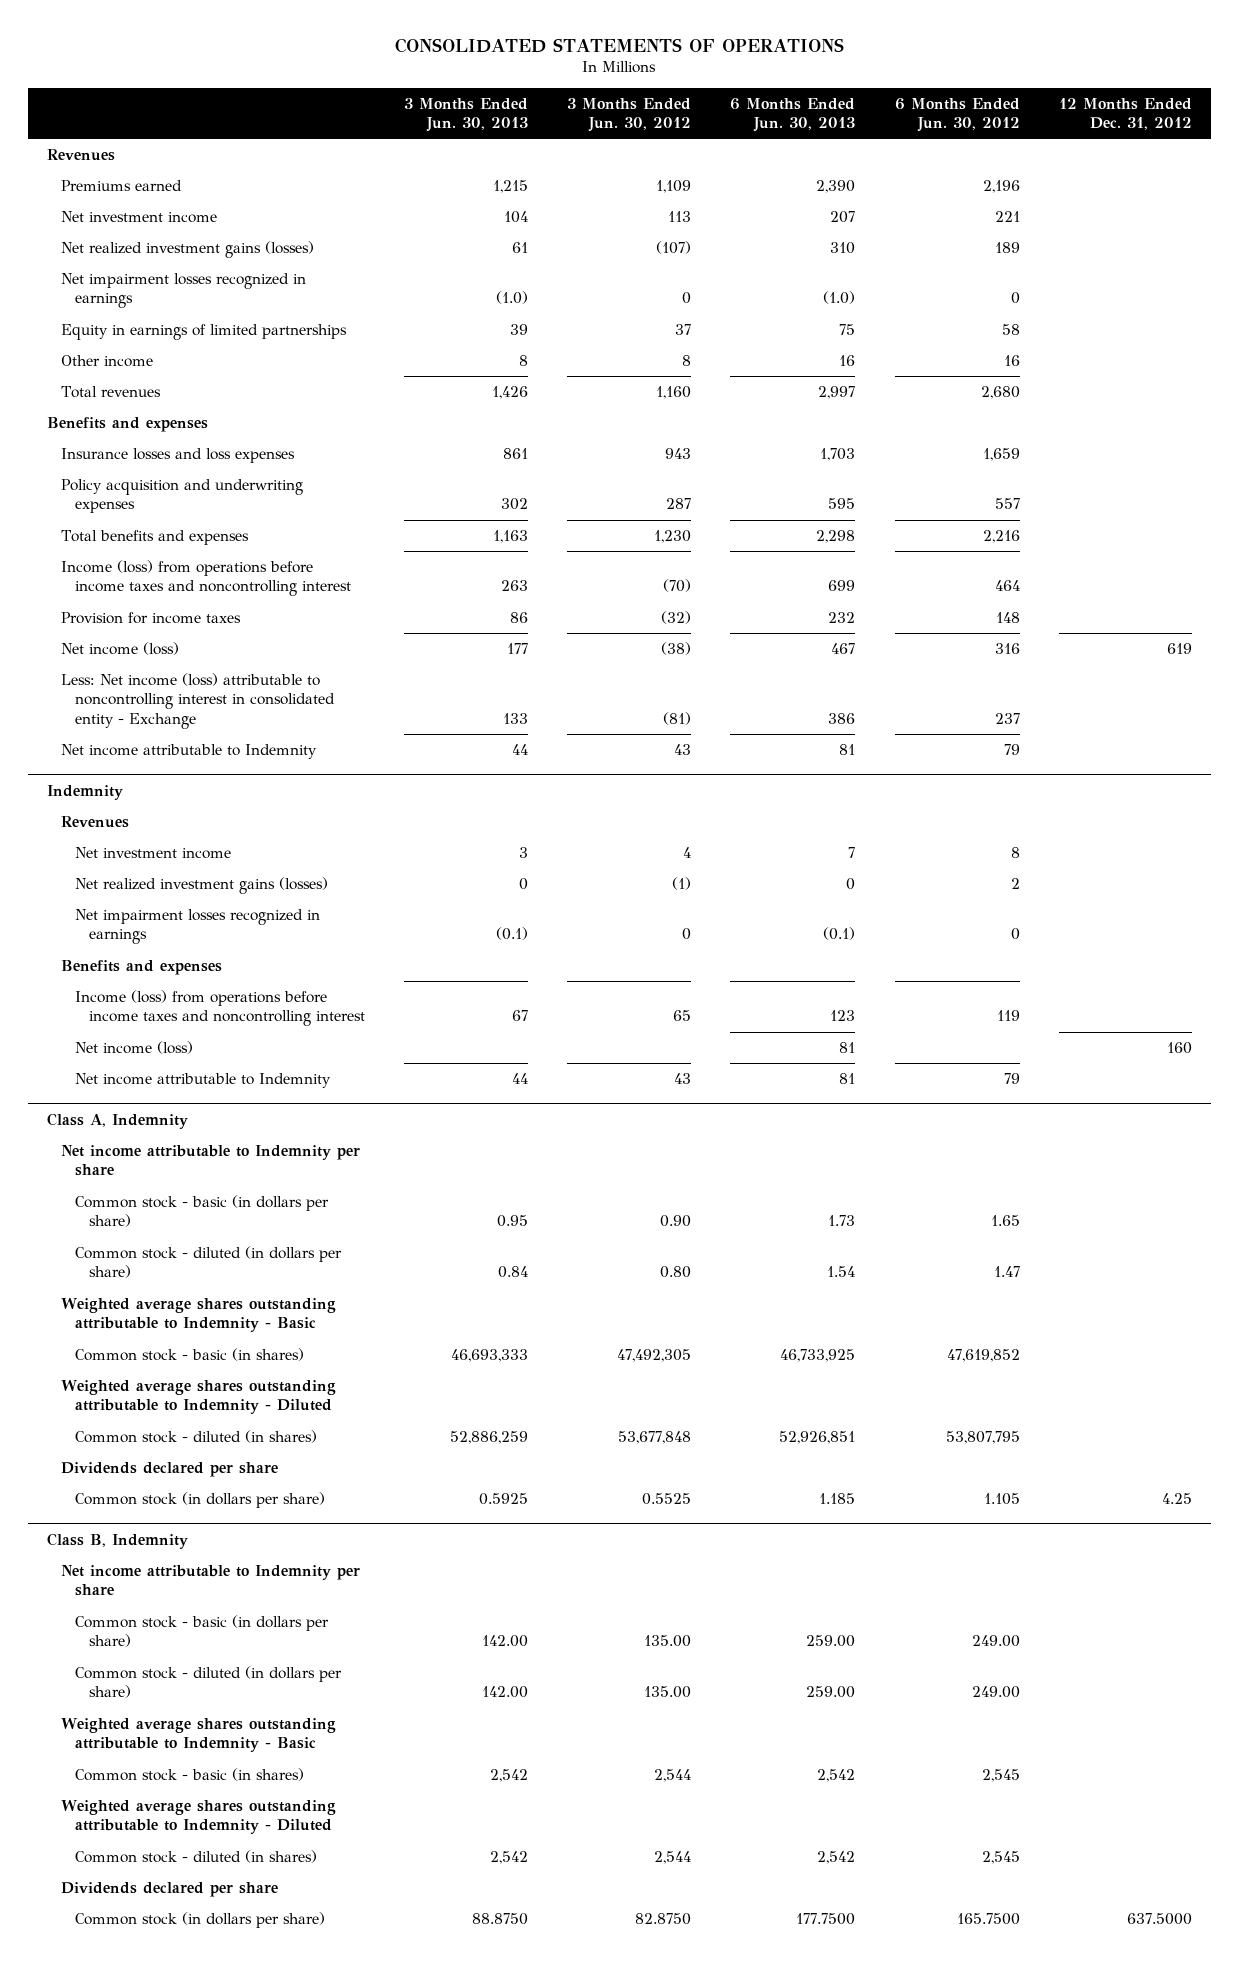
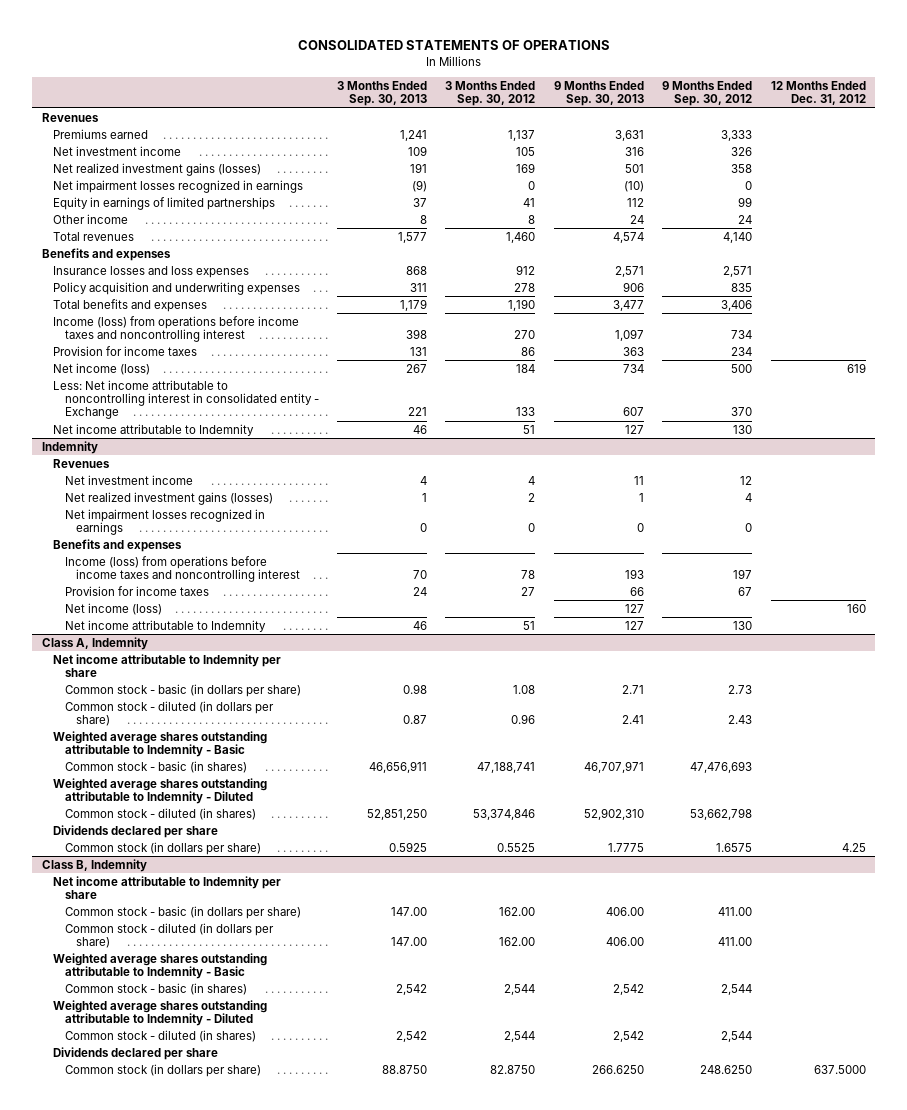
[404,97,529,133] 3 Months Ended Jun. 30, 2013 -> none
[567,97,692,133] 3 Months Ended Jun. 30, 2012 -> none
[730,97,856,133] 6 Months Ended Jun. 30, 2013 -> none
[894,97,1020,133] 6 Months Ended Jun. 30, 2012 -> none
none -> [336,80,427,107] 3 Months Ended Sep. 30, 2013
none -> [445,80,536,107] 3 Months Ended Sep. 30, 2012
none -> [553,80,644,107] 9 Months Ended Sep. 30, 2013
none -> [662,80,753,107] 9 Months Ended Sep. 30, 2012
[61,672,335,729] Less: Net income (loss) attributable to noncontrolling interest in consolidated entity - Exchange -> [53,379,319,420] Less: Net income attributable to noncontrolling interest in consolidated entity - Exchange
none -> [64,585,209,596] Provision for income taxes

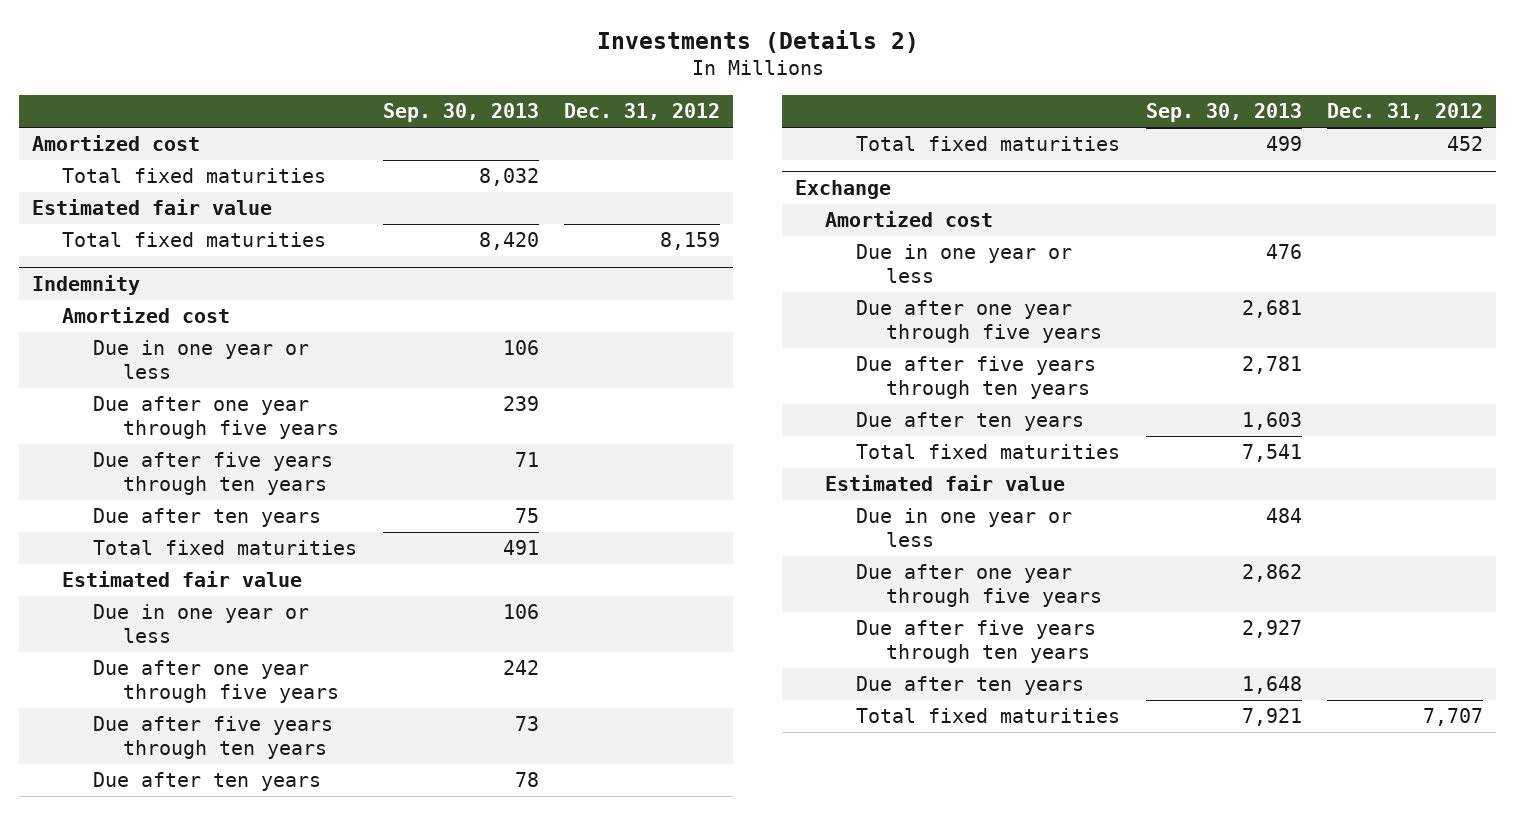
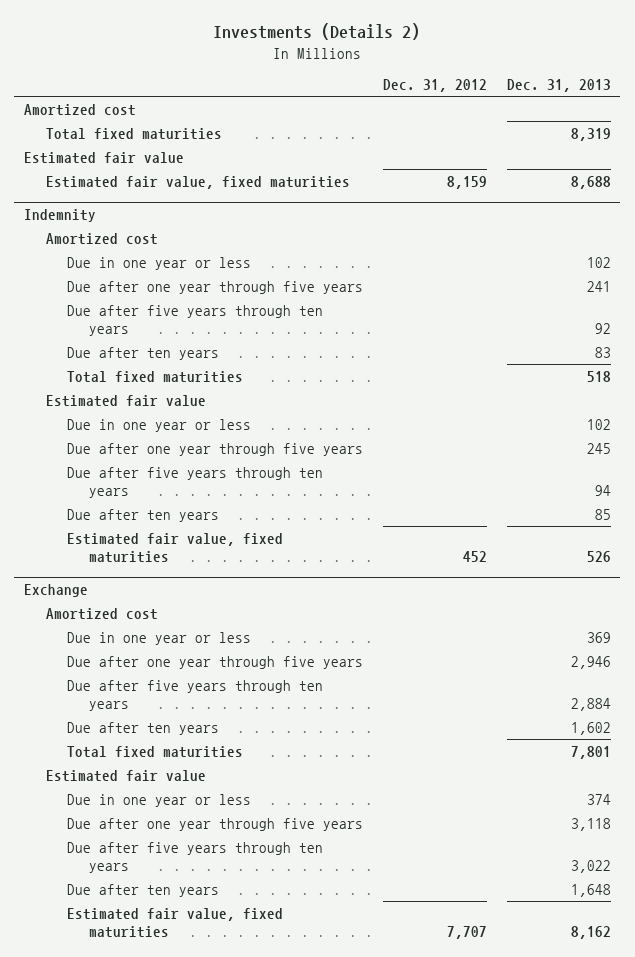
[382,103,539,123] Sep. 30, 2013 -> none
none -> [506,79,611,93] Dec. 31, 2013
[62,232,327,248] Total fixed maturities -> [45,175,350,189] Estimated fair value, fixed maturities
[855,136,1120,152] Total fixed maturities -> [67,532,284,564] Estimated fair value, fixed maturities
[855,708,1120,724] Total fixed maturities -> [67,907,284,939] Estimated fair value, fixed maturities

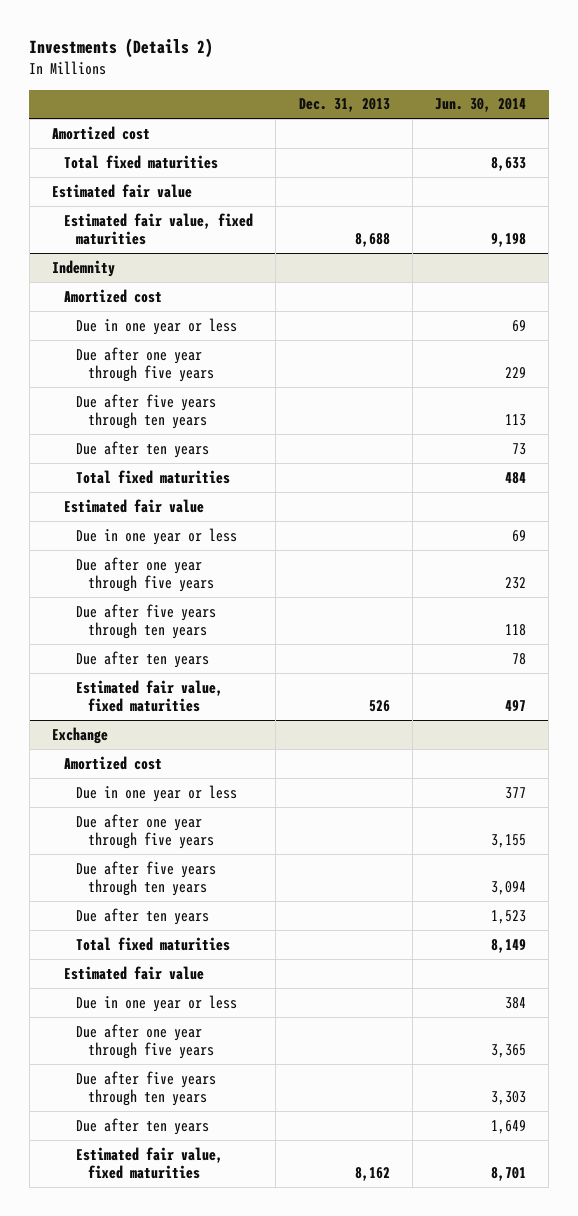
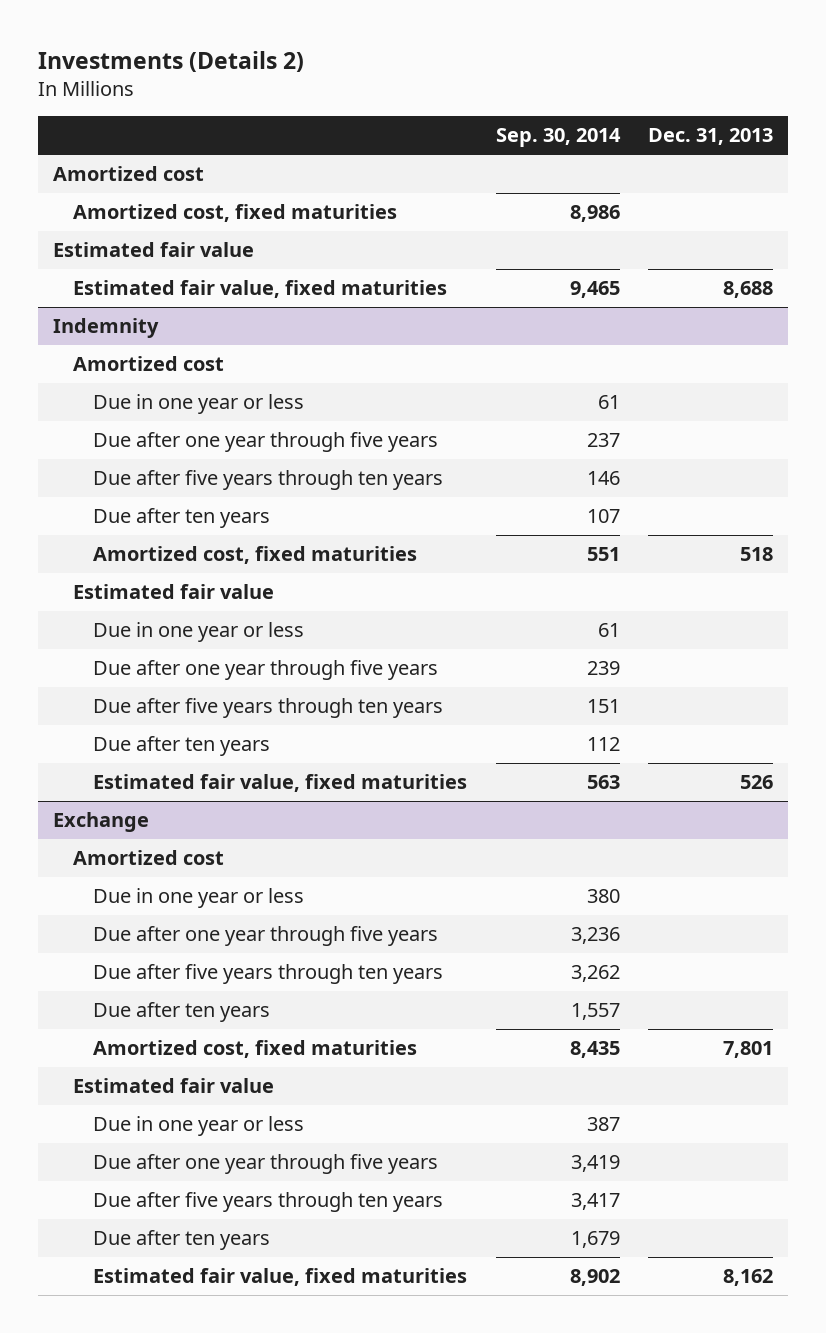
[435,98,527,113] Jun. 30, 2014 -> none
none -> [495,128,621,148] Sep. 30, 2014
[64,154,219,169] Total fixed maturities -> none
none -> [72,204,397,223] Amortized cost, fixed maturities
[76,469,231,484] Total fixed maturities -> none
none -> [92,546,417,565] Amortized cost, fixed maturities
[76,936,231,951] Total fixed maturities -> none
none -> [92,1040,417,1059] Amortized cost, fixed maturities

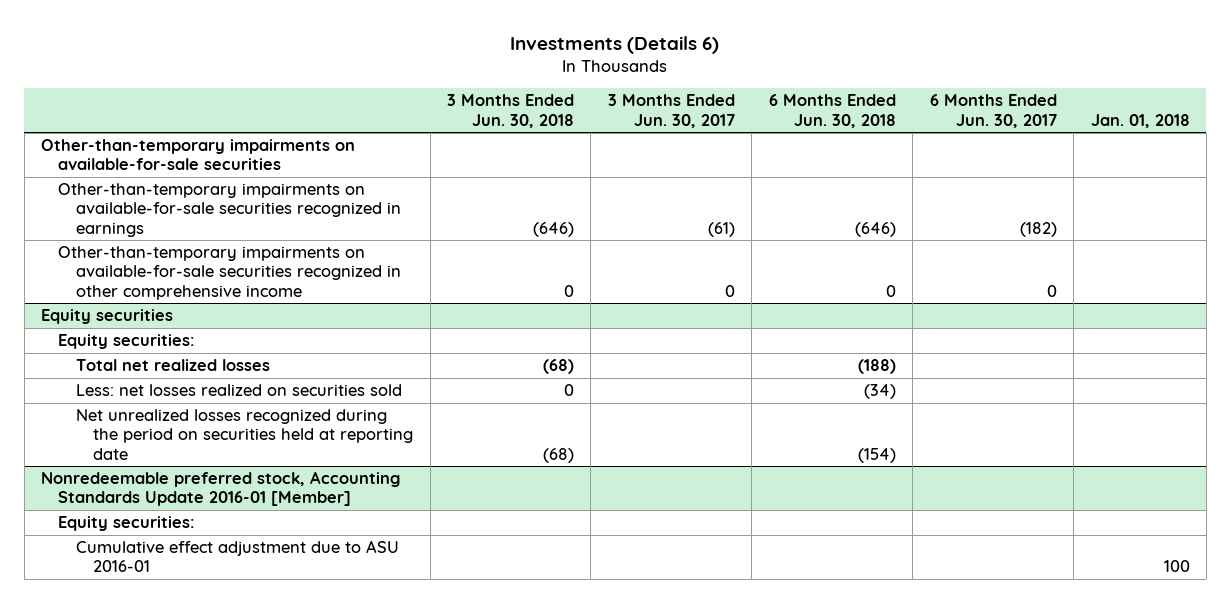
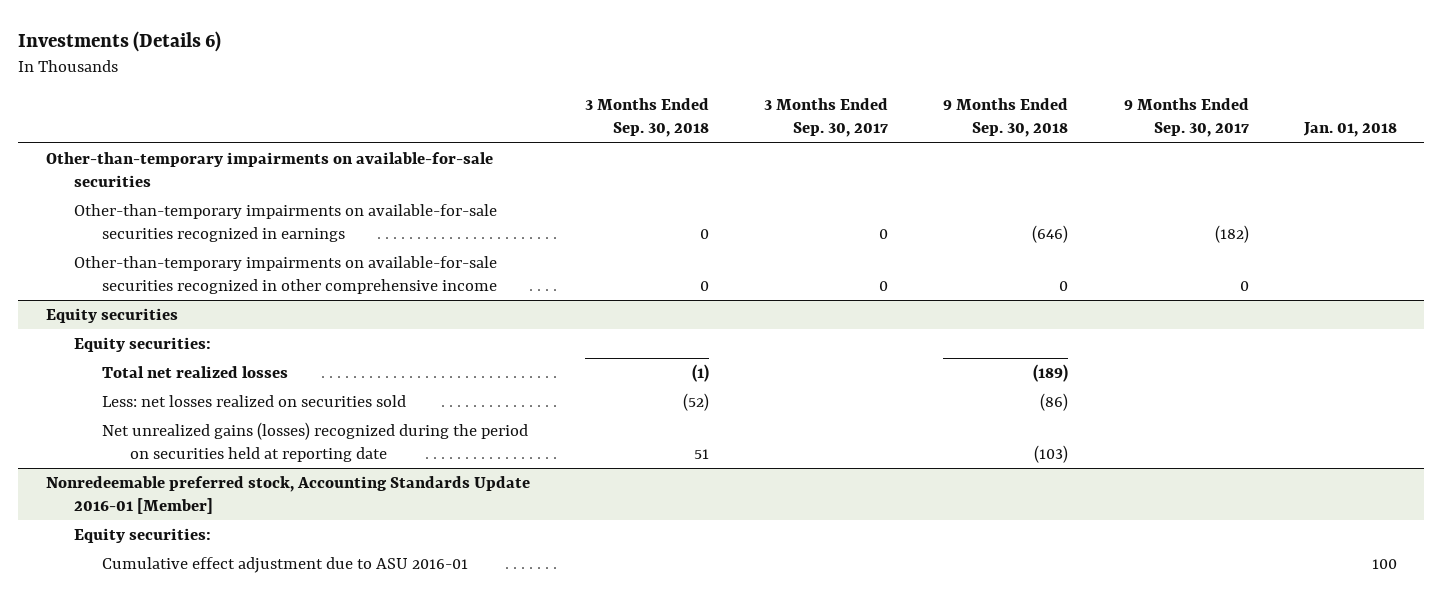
[447,94,575,128] 3 Months Ended Jun. 30, 2018 -> none
[607,94,735,128] 3 Months Ended Jun. 30, 2017 -> none
[768,94,896,128] 6 Months Ended Jun. 30, 2018 -> none
[929,94,1057,128] 6 Months Ended Jun. 30, 2017 -> none
none -> [584,98,709,138] 3 Months Ended Sep. 30, 2018
none -> [764,98,889,138] 3 Months Ended Sep. 30, 2017
none -> [943,98,1069,138] 9 Months Ended Sep. 30, 2018
none -> [1123,98,1249,138] 9 Months Ended Sep. 30, 2017
[75,409,414,460] Net unrealized losses recognized during the period on securities held at reporting date -> [101,421,528,462] Net unrealized gains (losses) recognized during the period on securities held at reporting date

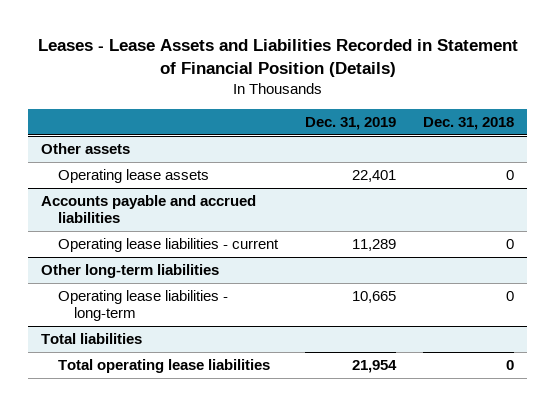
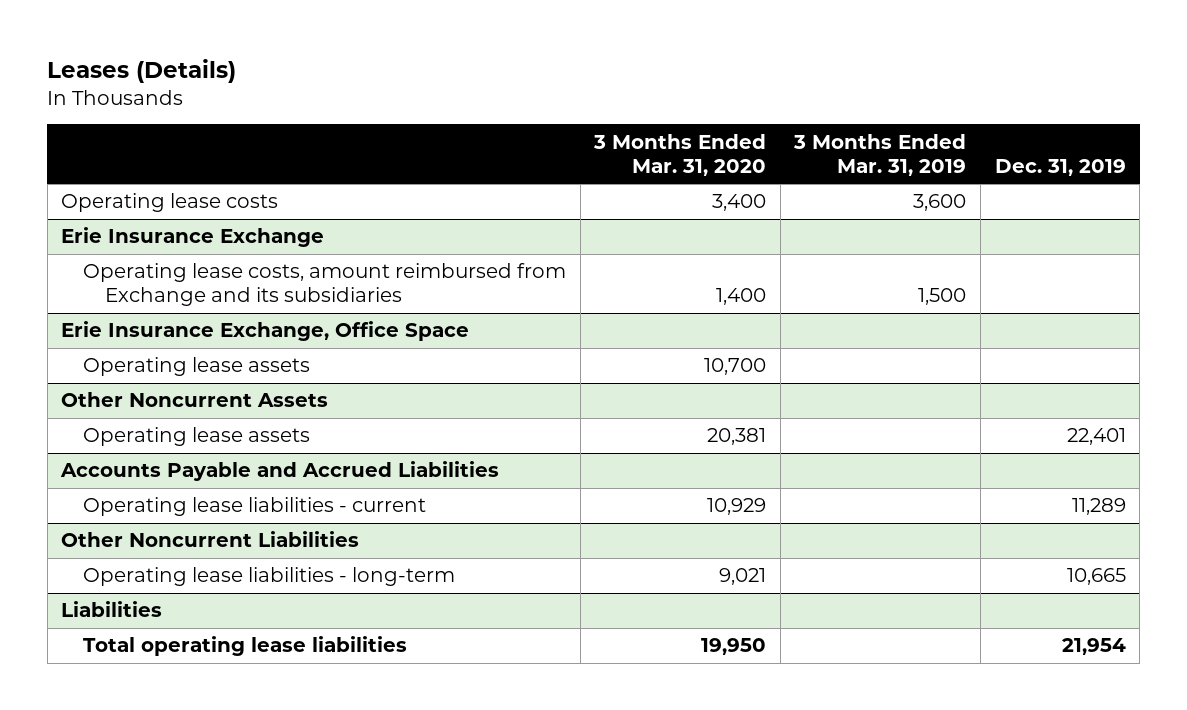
[37,39,518,78] Leases - Lease Assets and Liabilities Recorded in Statement of Financial Position (Details) -> [47,58,237,83] Leases (Details)
[422,116,514,130] Dec. 31, 2018 -> none
none -> [593,133,767,176] 3 Months Ended Mar. 31, 2020
none -> [793,133,967,176] 3 Months Ended Mar. 31, 2019
none -> [61,193,279,213] Operating lease costs
none -> [61,227,325,248] Erie Insurance Exchange
none -> [83,263,567,307] Operating lease costs, amount reimbursed from Exchange and its subsidiaries
none -> [61,321,470,342] Erie Insurance Exchange, Office Space
none -> [83,357,311,377] Operating lease assets
[41,143,131,155] Other assets -> [61,392,329,408] Other Noncurrent Assets
[41,195,257,224] Accounts payable and accrued liabilities -> [60,461,500,482] Accounts Payable and Accrued Liabilities
[41,264,220,279] Other long-term liabilities -> [61,531,360,548] Other Noncurrent Liabilities
[41,333,143,345] Total liabilities -> [61,601,163,618] Liabilities

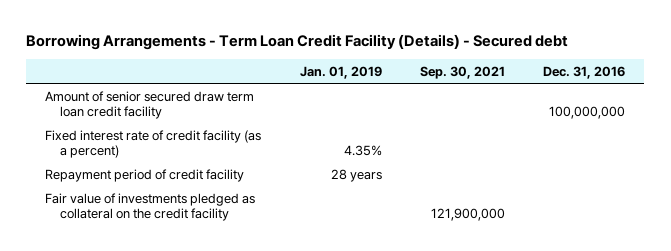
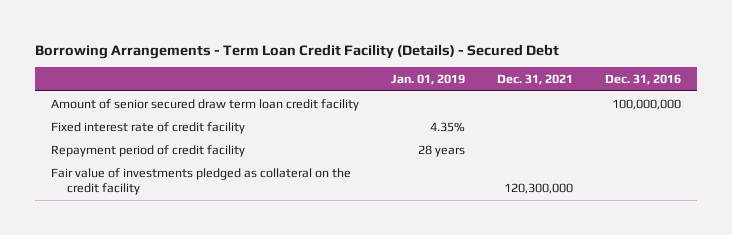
[26,34,569,51] Borrowing Arrangements - Term Loan Credit Facility (Details) - Secured debt -> [35,43,560,59] Borrowing Arrangements - Term Loan Credit Facility (Details) - Secured Debt
[419,65,505,79] Sep. 30, 2021 -> none
none -> [497,74,574,86] Dec. 31, 2021
[45,129,262,158] Fixed interest rate of credit facility (as a percent) -> [51,121,246,134] Fixed interest rate of credit facility

